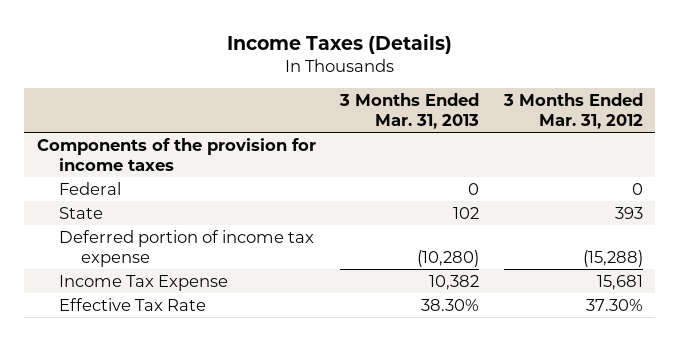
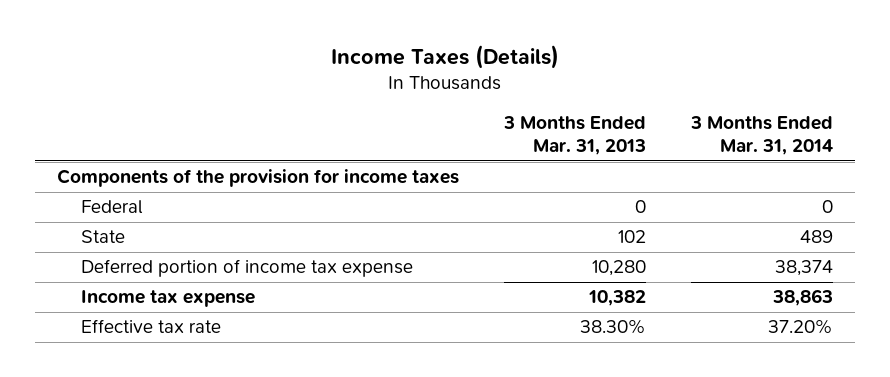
[502,93,643,130] 3 Months Ended Mar. 31, 2012 -> none
none -> [689,116,833,156] 3 Months Ended Mar. 31, 2014
[417,249,480,267] (10,280) -> [591,260,646,277] 10,280
[58,274,228,291] Income Tax Expense -> [80,290,255,308] Income tax expense
[58,297,206,311] Effective Tax Rate -> [80,319,221,334] Effective tax rate

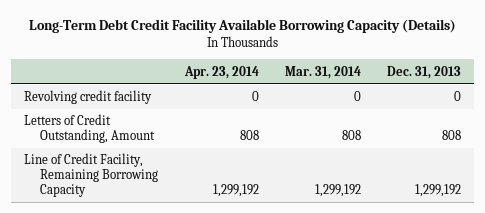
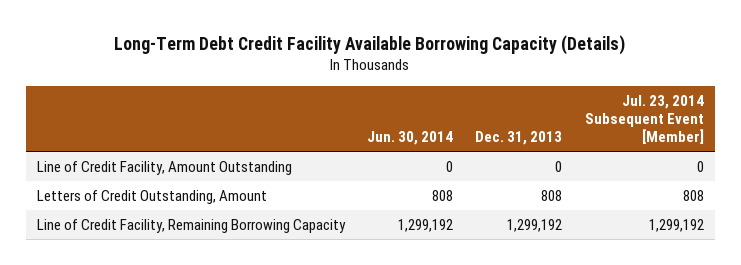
[183,65,259,79] Apr. 23, 2014 -> none
[284,65,361,79] Mar. 31, 2014 -> none
none -> [367,131,454,146] Jun. 30, 2014
none -> [584,94,704,145] Jul. 23, 2014 Subsequent Event [Member]
[24,90,153,105] Revolving credit facility -> [37,160,293,175] Line of Credit Facility, Amount Outstanding

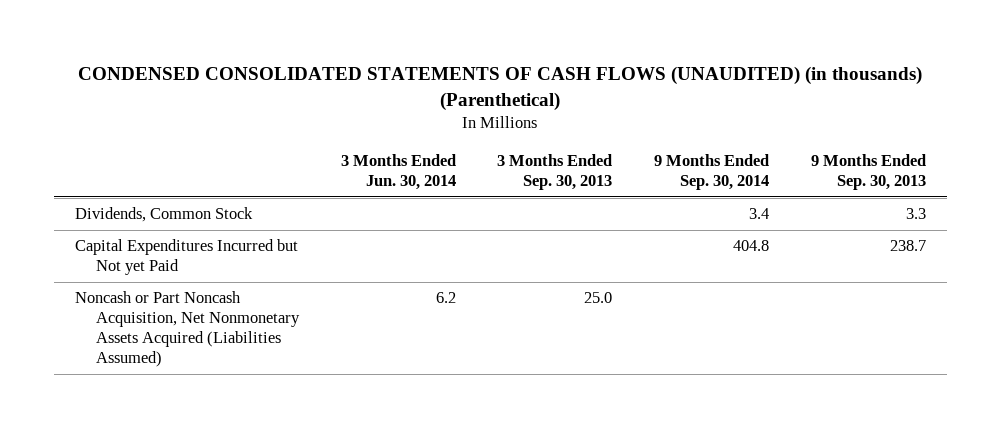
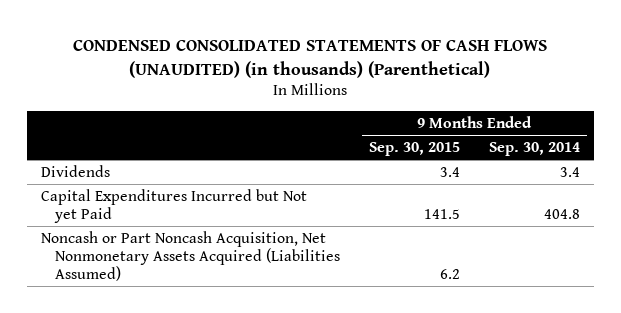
[340,154,456,191] 3 Months Ended Jun. 30, 2014 -> none
[497,154,613,191] 3 Months Ended Sep. 30, 2013 -> none
[810,154,926,191] 9 Months Ended Sep. 30, 2013 -> none
none -> [368,142,460,157] Sep. 30, 2015
[74,207,253,223] Dividends, Common Stock -> none
none -> [41,164,111,177] Dividends

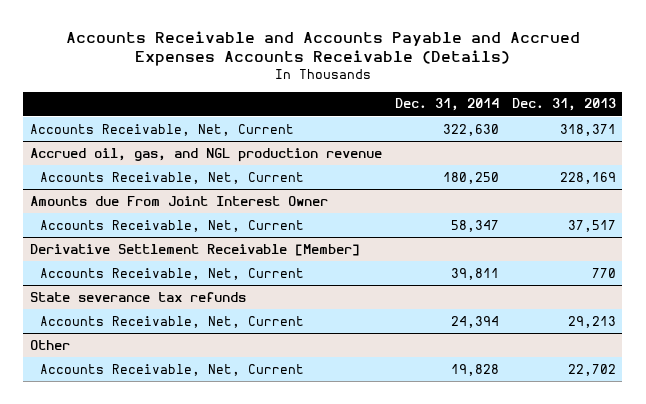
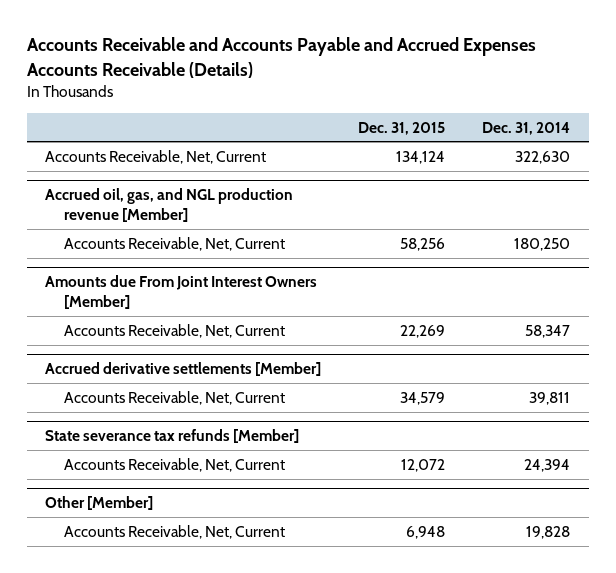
[511,98,616,112] Dec. 31, 2013 -> none
none -> [358,121,446,135] Dec. 31, 2015
[29,147,382,162] Accrued oil, gas, and NGL production revenue -> [45,188,294,222] Accrued oil, gas, and NGL production revenue [Member]
[29,195,328,206] Amounts due From Joint Interest Owner -> [45,275,318,309] Amounts due From Joint Interest Owners [Member]
[29,243,360,256] Derivative Settlement Receivable [Member] -> [45,362,322,377] Accrued derivative settlements [Member]
[29,291,246,302] State severance tax refunds -> [45,429,300,444] State severance tax refunds [Member]
[29,339,70,350] Other -> [45,496,154,511] Other [Member]

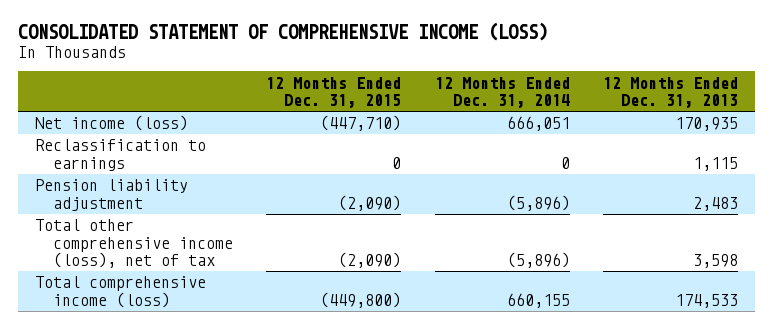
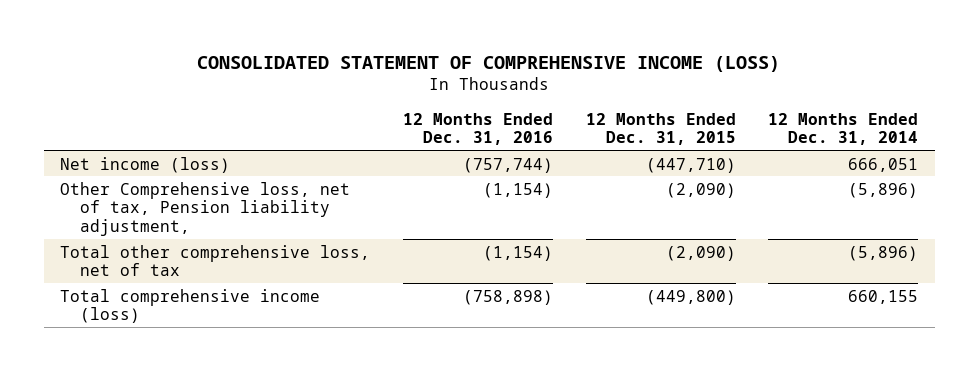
[603,76,739,109] 12 Months Ended Dec. 31, 2013 -> none
none -> [402,112,553,146] 12 Months Ended Dec. 31, 2016
[34,139,206,171] Reclassification to earnings -> none
[34,179,188,211] Pension liability adjustment -> [59,181,350,236] Other Comprehensive loss, net of tax, Pension liability adjustment,
[34,219,233,269] Total other comprehensive income (loss), net of tax -> [59,244,370,277] Total other comprehensive loss, net of tax

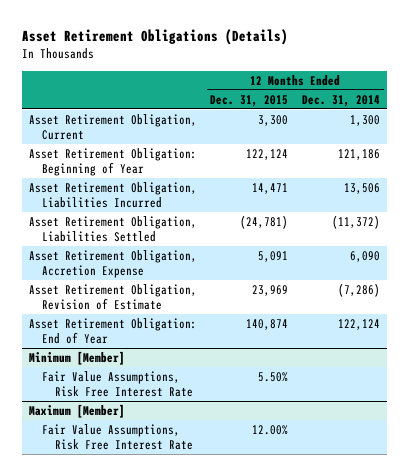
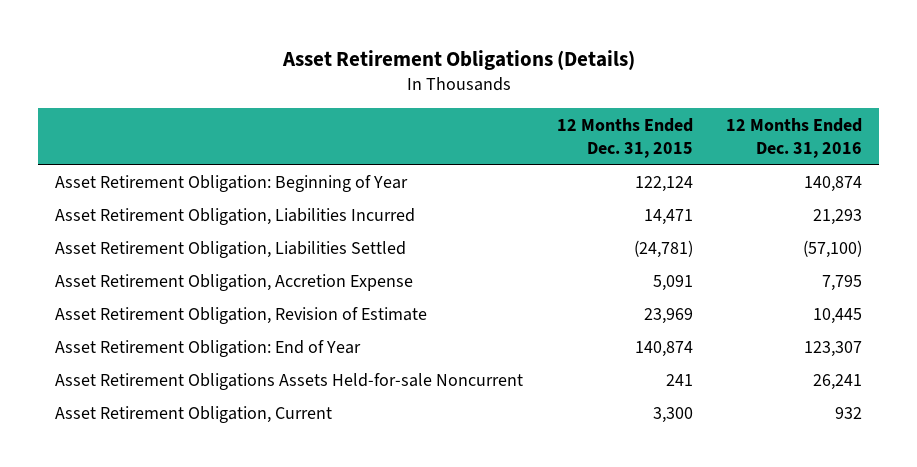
[302,94,381,107] Dec. 31, 2014 -> none
none -> [726,118,863,158] 12 Months Ended Dec. 31, 2016
[28,350,125,365] Minimum [Member] -> none
[41,370,193,398] Fair Value Assumptions, Risk Free Interest Rate -> none
[28,403,125,418] Maximum [Member] -> none
[41,423,193,451] Fair Value Assumptions, Risk Free Interest Rate -> none
none -> [54,372,523,390] Asset Retirement Obligations Assets Held-for-sale Noncurrent
[28,113,197,141] Asset Retirement Obligation, Current -> [54,405,332,423] Asset Retirement Obligation, Current

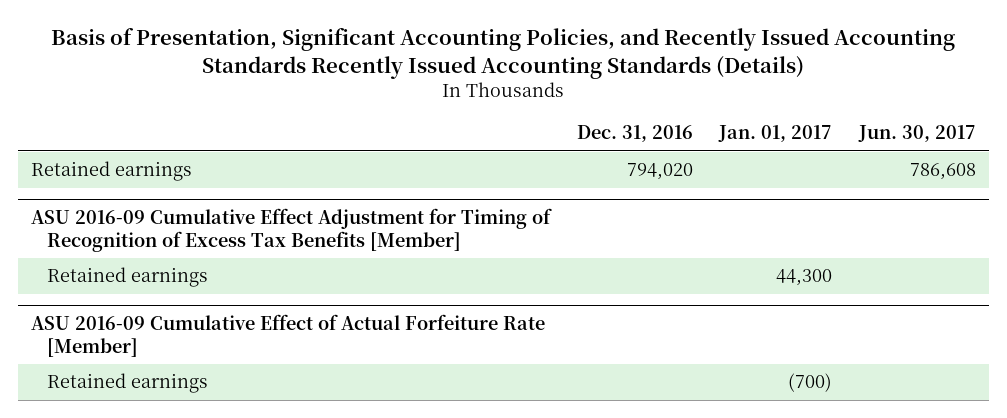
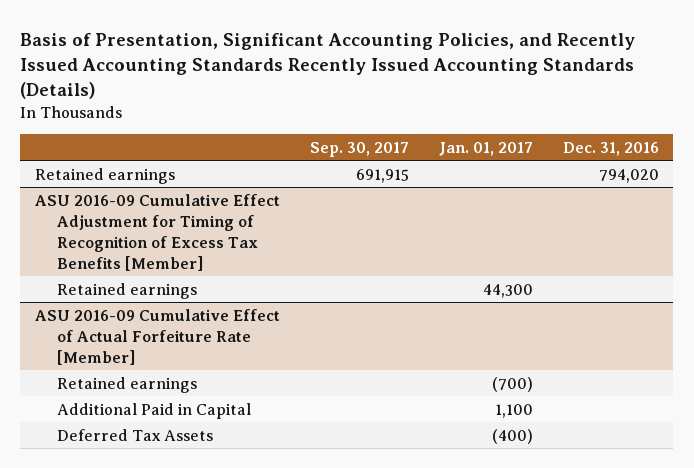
[857,125,976,143] Jun. 30, 2017 -> none
none -> [310,141,410,157] Sep. 30, 2017
none -> [57,402,252,419] Additional Paid in Capital
none -> [57,428,214,441] Deferred Tax Assets

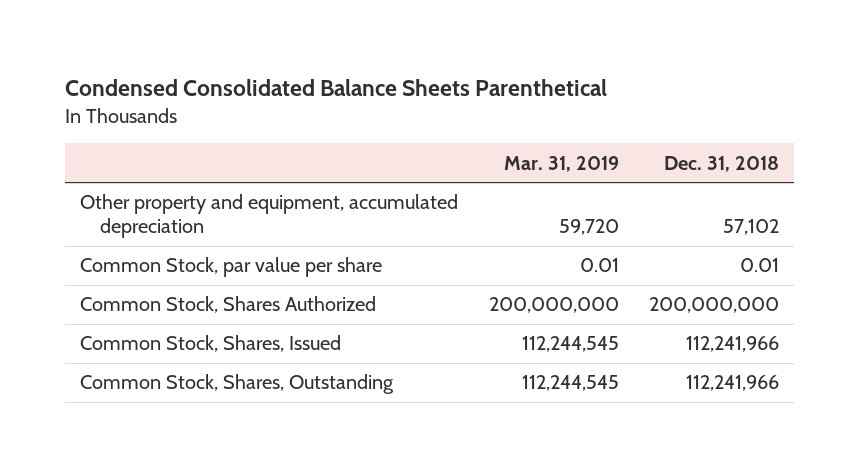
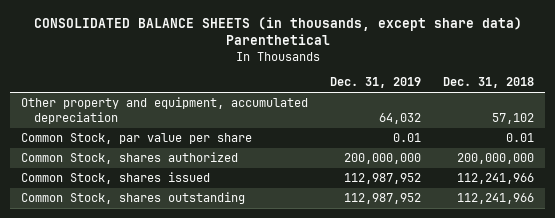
[65,79,608,97] Condensed Consolidated Balance Sheets Parenthetical -> [33,16,522,46] CONSOLIDATED BALANCE SHEETS (in thousands, except share data) Parenthetical
[503,155,619,172] Mar. 31, 2019 -> none
none -> [330,77,422,89] Dec. 31, 2019
[80,296,377,314] Common Stock, Shares Authorized -> [21,152,239,165] Common Stock, shares authorized
[80,335,342,353] Common Stock, Shares, Issued -> [21,172,211,185] Common Stock, shares issued
[80,374,395,395] Common Stock, Shares, Outstanding -> [21,192,246,205] Common Stock, shares outstanding

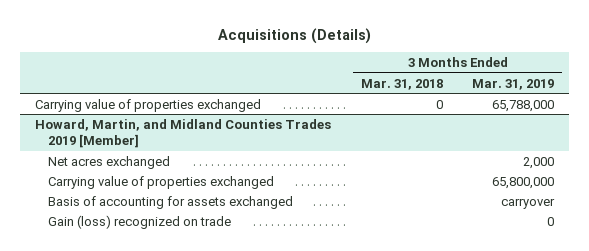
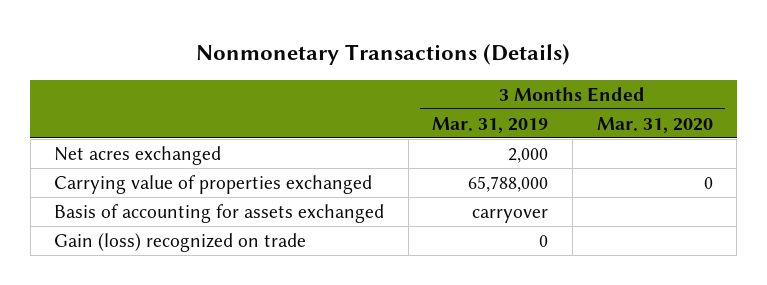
[217,27,371,44] Acquisitions (Details) -> [196,44,571,66] Nonmonetary Transactions (Details)
[360,78,443,90] Mar. 31, 2018 -> none
none -> [596,116,713,133] Mar. 31, 2020
[34,118,331,148] Howard, Martin, and Midland Counties Trades 2019 [Member] -> none
[48,175,275,189] Carrying value of properties exchanged -> none
[34,98,261,112] Carrying value of properties exchanged -> [54,174,373,194] Carrying value of properties exchanged

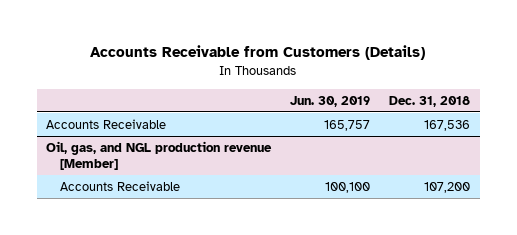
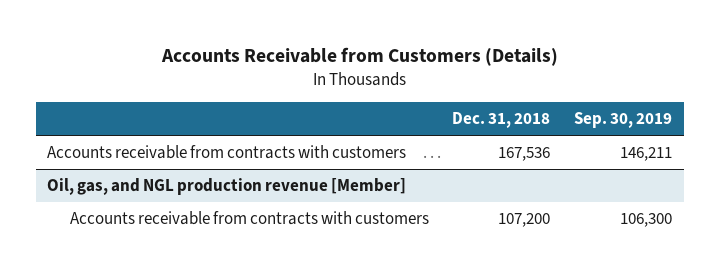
[290,95,371,107] Jun. 30, 2019 -> none
none -> [574,111,673,128] Sep. 30, 2019
[46,119,167,130] Accounts Receivable -> [47,145,407,160] Accounts receivable from contracts with customers
[60,181,181,192] Accounts Receivable -> [69,211,429,226] Accounts receivable from contracts with customers

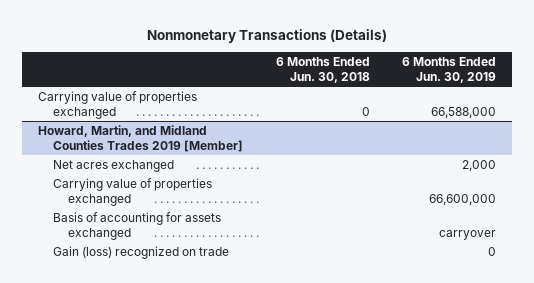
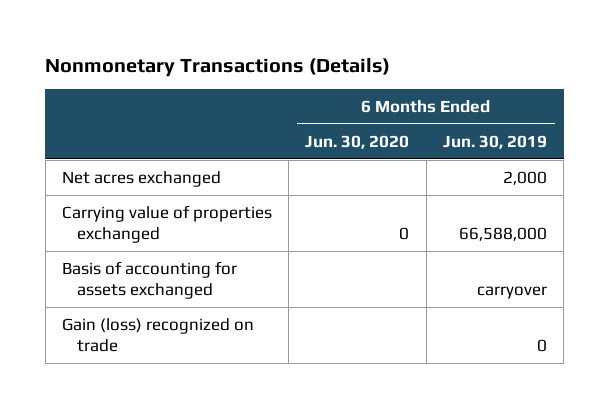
[275,57,370,83] 6 Months Ended Jun. 30, 2018 -> none
none -> [305,134,410,149] Jun. 30, 2020
[38,124,244,152] Howard, Martin, and Midland Counties Trades 2019 [Member] -> none
[53,177,213,206] Carrying value of properties exchanged -> none
[38,90,198,119] Carrying value of properties exchanged -> [61,204,272,244] Carrying value of properties exchanged

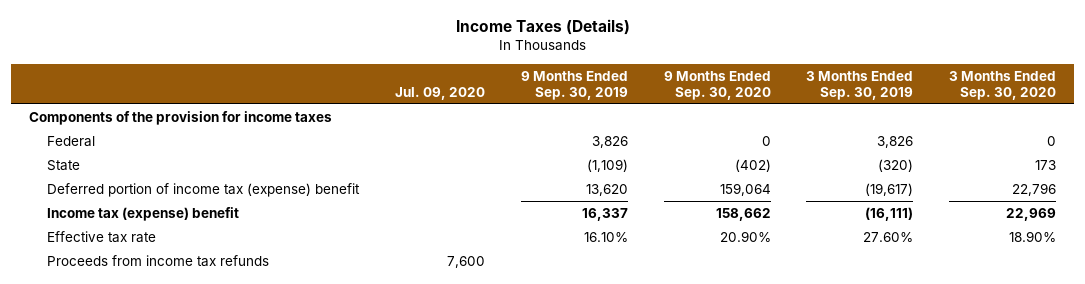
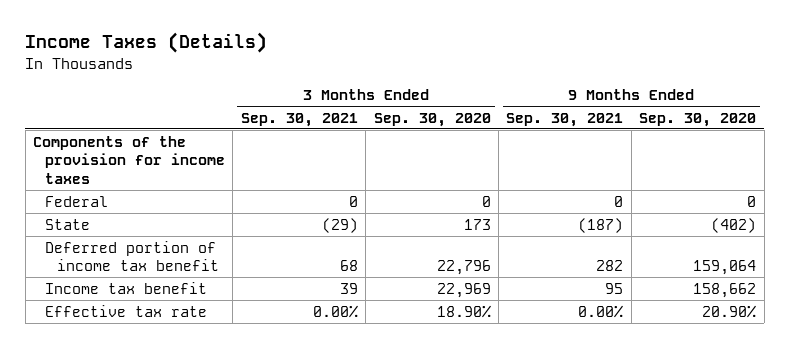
[394,86,485,100] Jul. 09, 2020 -> none
[520,70,628,100] 9 Months Ended Sep. 30, 2019 -> none
[806,70,914,100] 3 Months Ended Sep. 30, 2019 -> none
none -> [240,112,358,127] Sep. 30, 2021
none -> [506,112,624,127] Sep. 30, 2021
[47,182,361,197] Deferred portion of income tax (expense) benefit -> [44,240,219,272] Deferred portion of income tax benefit
[47,206,240,221] Income tax (expense) benefit -> [44,281,207,294] Income tax benefit
[47,254,270,267] Proceeds from income tax refunds -> none

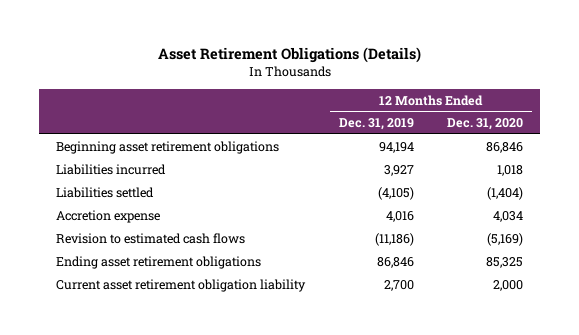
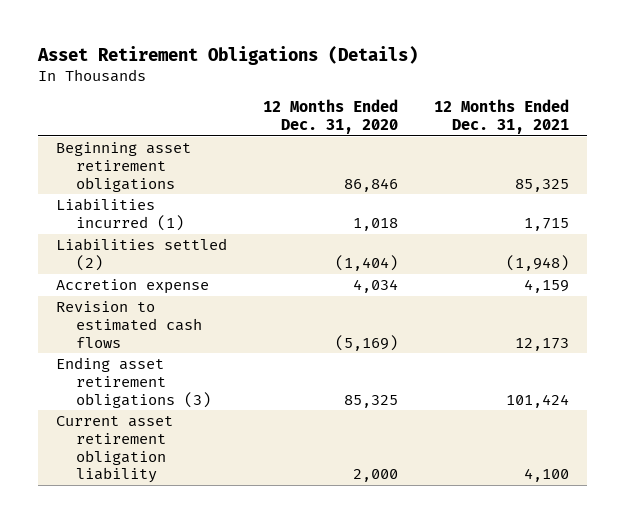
[338,118,414,131] Dec. 31, 2019 -> none
none -> [433,99,569,135] 12 Months Ended Dec. 31, 2021
[55,163,166,175] Liabilities incurred -> [55,198,184,231] Liabilities incurred (1)
[55,186,154,198] Liabilities settled -> [55,238,227,271] Liabilities settled (2)
[55,255,261,269] Ending asset retirement obligations -> [55,357,211,408] Ending asset retirement obligations (3)

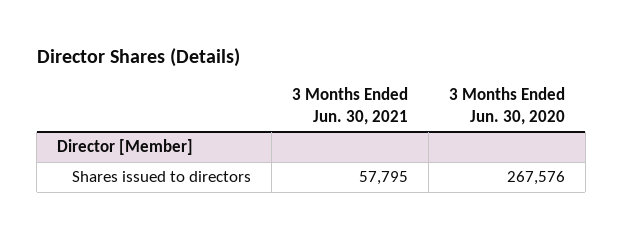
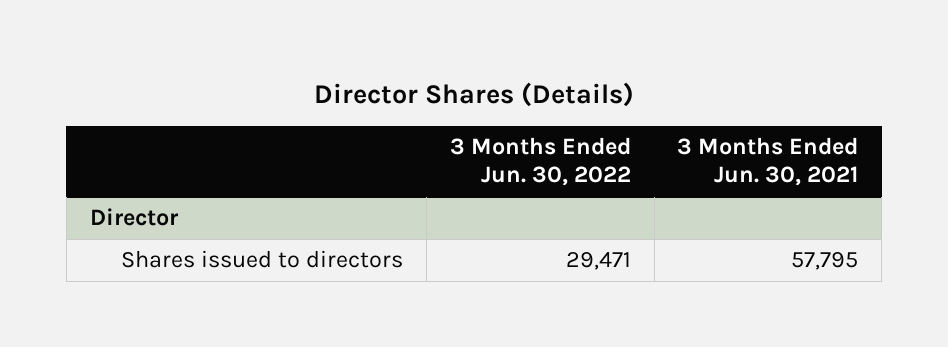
[448,87,565,125] 3 Months Ended Jun. 30, 2020 -> none
none -> [449,137,631,187] 3 Months Ended Jun. 30, 2022
[57,139,194,156] Director [Member] -> [89,208,179,227] Director

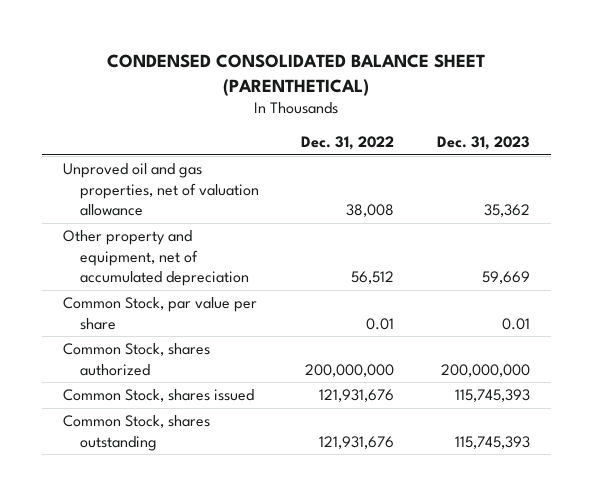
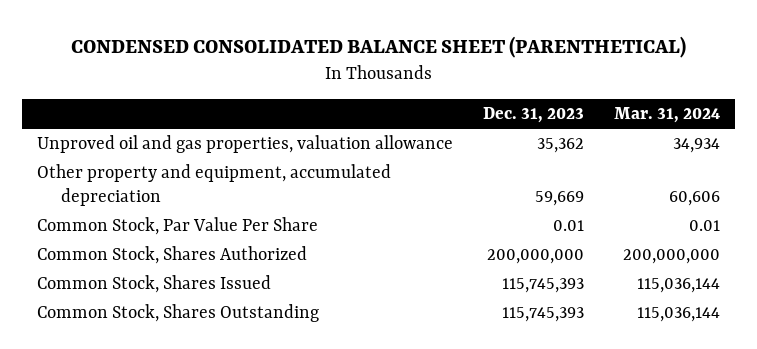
[301,136,395,151] Dec. 31, 2022 -> none
none -> [614,107,721,124] Mar. 31, 2024
[63,163,260,217] Unproved oil and gas properties, net of valuation allowance -> [37,135,454,154] Unproved oil and gas properties, valuation allowance
[63,230,250,287] Other property and equipment, net of accumulated depreciation -> [37,164,392,206] Other property and equipment, accumulated depreciation
[63,297,258,330] Common Stock, par value per share -> [37,217,319,236] Common Stock, Par Value Per Share
[63,343,211,376] Common Stock, shares authorized -> [37,246,308,265] Common Stock, Shares Authorized
[63,389,255,403] Common Stock, shares issued -> [37,275,272,294] Common Stock, Shares Issued
[63,415,211,451] Common Stock, shares outstanding -> [37,304,320,323] Common Stock, Shares Outstanding

